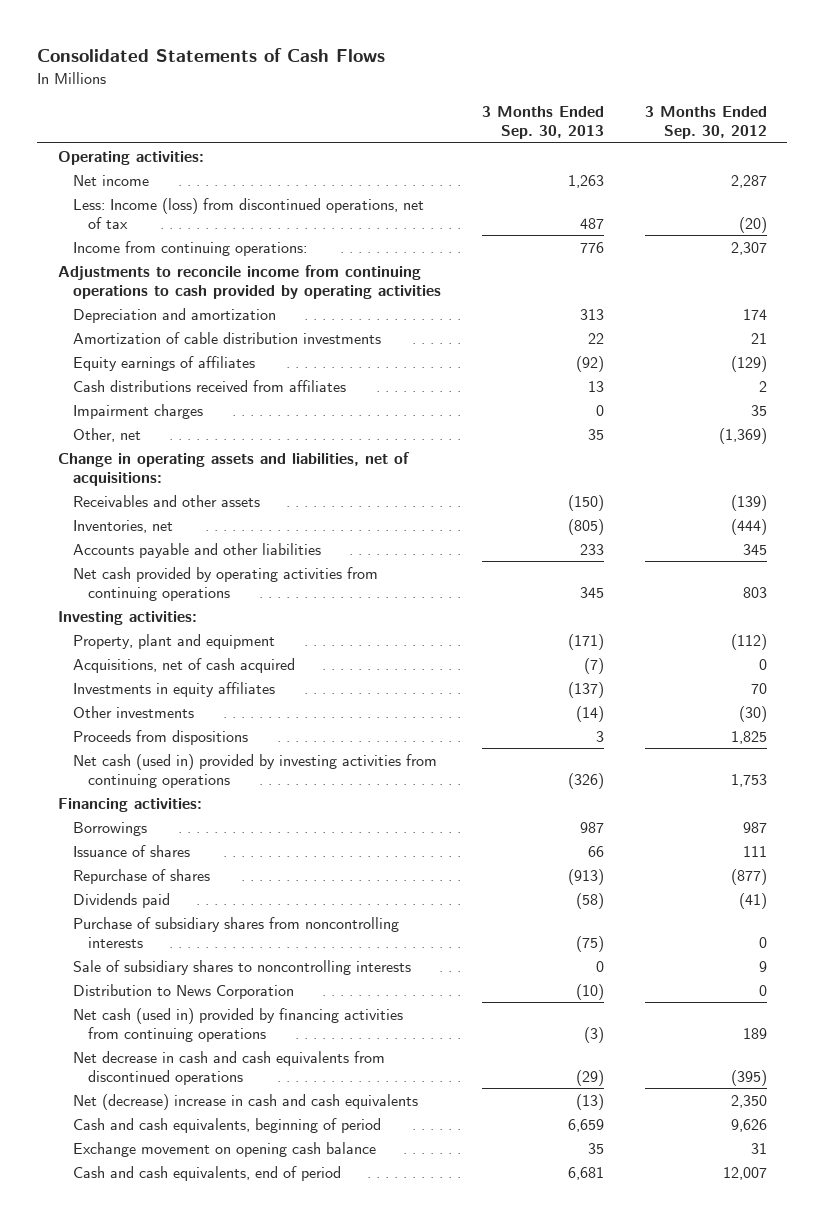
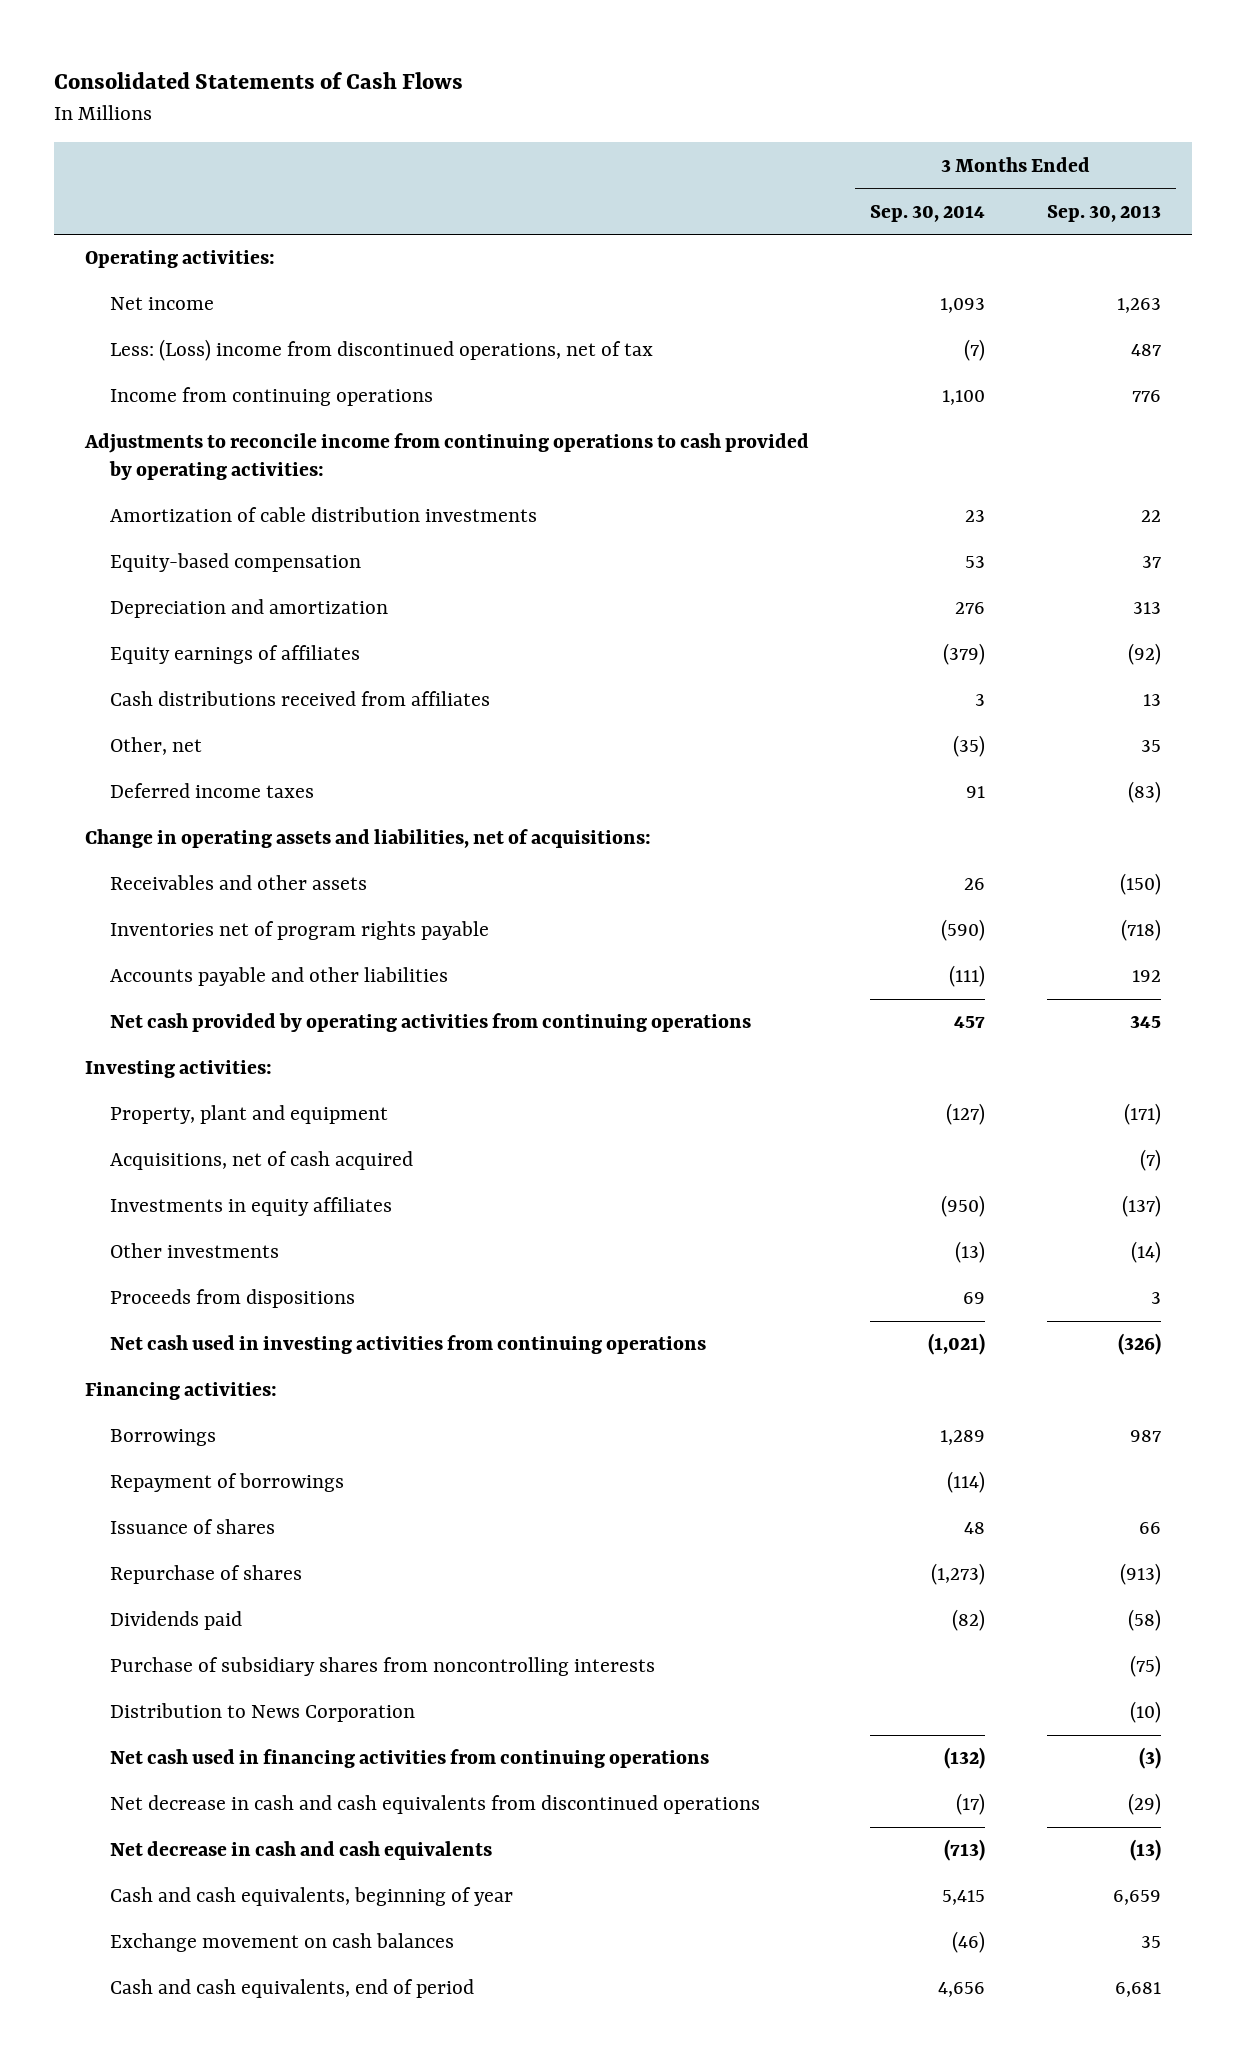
[644,106,767,140] 3 Months Ended Sep. 30, 2012 -> none
none -> [870,204,986,222] Sep. 30, 2014
[73,197,425,229] Less: Income (loss) from discontinued operations, net of tax -> [109,339,653,362] Less: (Loss) income from discontinued operations, net of tax
[73,240,308,256] Income from continuing operations: -> [109,387,433,407] Income from continuing operations
[57,264,442,299] Adjustments to reconcile income from continuing operations to cash provided by operating activities -> [83,433,809,481] Adjustments to reconcile income from continuing operations to cash provided by operating activities:
none -> [109,553,361,573] Equity-based compensation
[73,307,277,323] Depreciation and amortization -> [109,599,388,619] Depreciation and amortization
[73,403,204,419] Impairment charges -> none
none -> [109,783,314,799] Deferred income taxes
[73,519,174,533] Inventories, net -> none
none -> [109,921,489,941] Inventories net of program rights payable
[579,543,604,555] 233 -> [1131,970,1161,983] 192
[73,753,438,788] Net cash (used in) provided by investing activities from continuing operations -> [109,1335,706,1355] Net cash used in investing activities from continuing operations
none -> [109,1473,344,1493] Repayment of borrowings
[73,959,412,975] Sale of subsidiary shares to noncontrolling interests -> none
[73,1007,404,1042] Net cash (used in) provided by financing activities from continuing operations -> [109,1749,709,1769] Net cash used in financing activities from continuing operations
[73,1093,419,1110] Net (decrease) increase in cash and cash equivalents -> [109,1841,492,1861] Net decrease in cash and cash equivalents
[73,1117,382,1133] Cash and cash equivalents, beginning of period -> [109,1887,513,1907] Cash and cash equivalents, beginning of year
[73,1141,377,1157] Exchange movement on opening cash balance -> [109,1933,454,1953] Exchange movement on cash balances

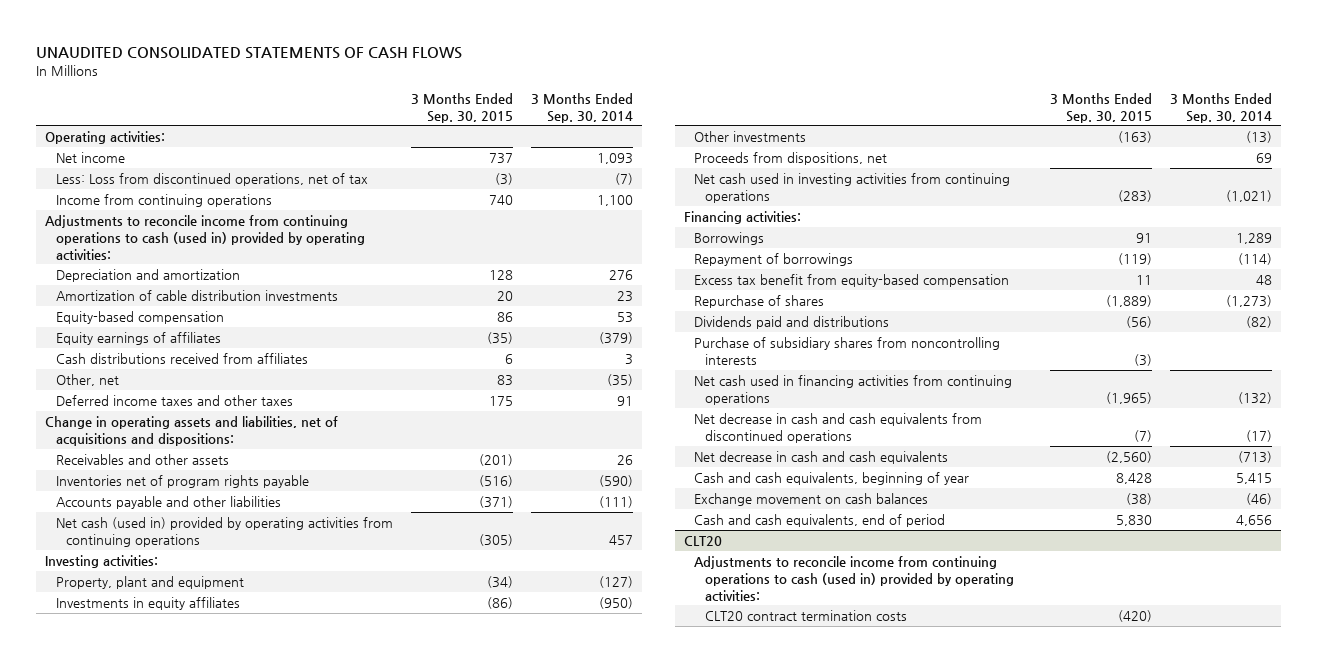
[53,71,463,89] Consolidated Statements of Cash Flows -> [36,46,463,59] UNAUDITED CONSOLIDATED STATEMENTS OF CASH FLOWS
[1046,204,1161,222] Sep. 30, 2013 -> none
none -> [410,92,513,123] 3 Months Ended Sep. 30, 2015
[109,339,653,362] Less: (Loss) income from discontinued operations, net of tax -> [55,173,368,187] Less: Loss from discontinued operations, net of tax
[83,433,809,481] Adjustments to reconcile income from continuing operations to cash provided by operating activities: -> [45,215,365,260] Adjustments to reconcile income from continuing operations to cash (used in) provided by operating activities:
[109,599,388,619] Depreciation and amortization -> [55,269,240,283] Depreciation and amortization
[109,783,314,799] Deferred income taxes -> [55,395,293,407] Deferred income taxes and other taxes
[84,829,651,849] Change in operating assets and liabilities, net of acquisitions: -> [45,416,339,446] Change in operating assets and liabilities, net of acquisitions and dispositions:
[109,1013,751,1033] Net cash provided by operating activities from continuing operations -> [55,517,393,547] Net cash (used in) provided by operating activities from continuing operations
[109,1151,413,1171] Acquisitions, net of cash acquired -> none
[109,1289,355,1309] Proceeds from dispositions -> [694,152,888,166] Proceeds from dispositions, net
[109,1519,275,1535] Issuance of shares -> none
none -> [694,274,1010,288] Excess tax benefit from equity-based compensation
[109,1611,242,1631] Dividends paid -> [694,316,890,330] Dividends paid and distributions
[109,1703,415,1723] Distribution to News Corporation -> none
none -> [684,536,723,547] CLT20
none -> [694,556,1014,601] Adjustments to reconcile income from continuing operations to cash (used in) provided by operating activities:
none -> [704,610,907,622] CLT20 contract termination costs

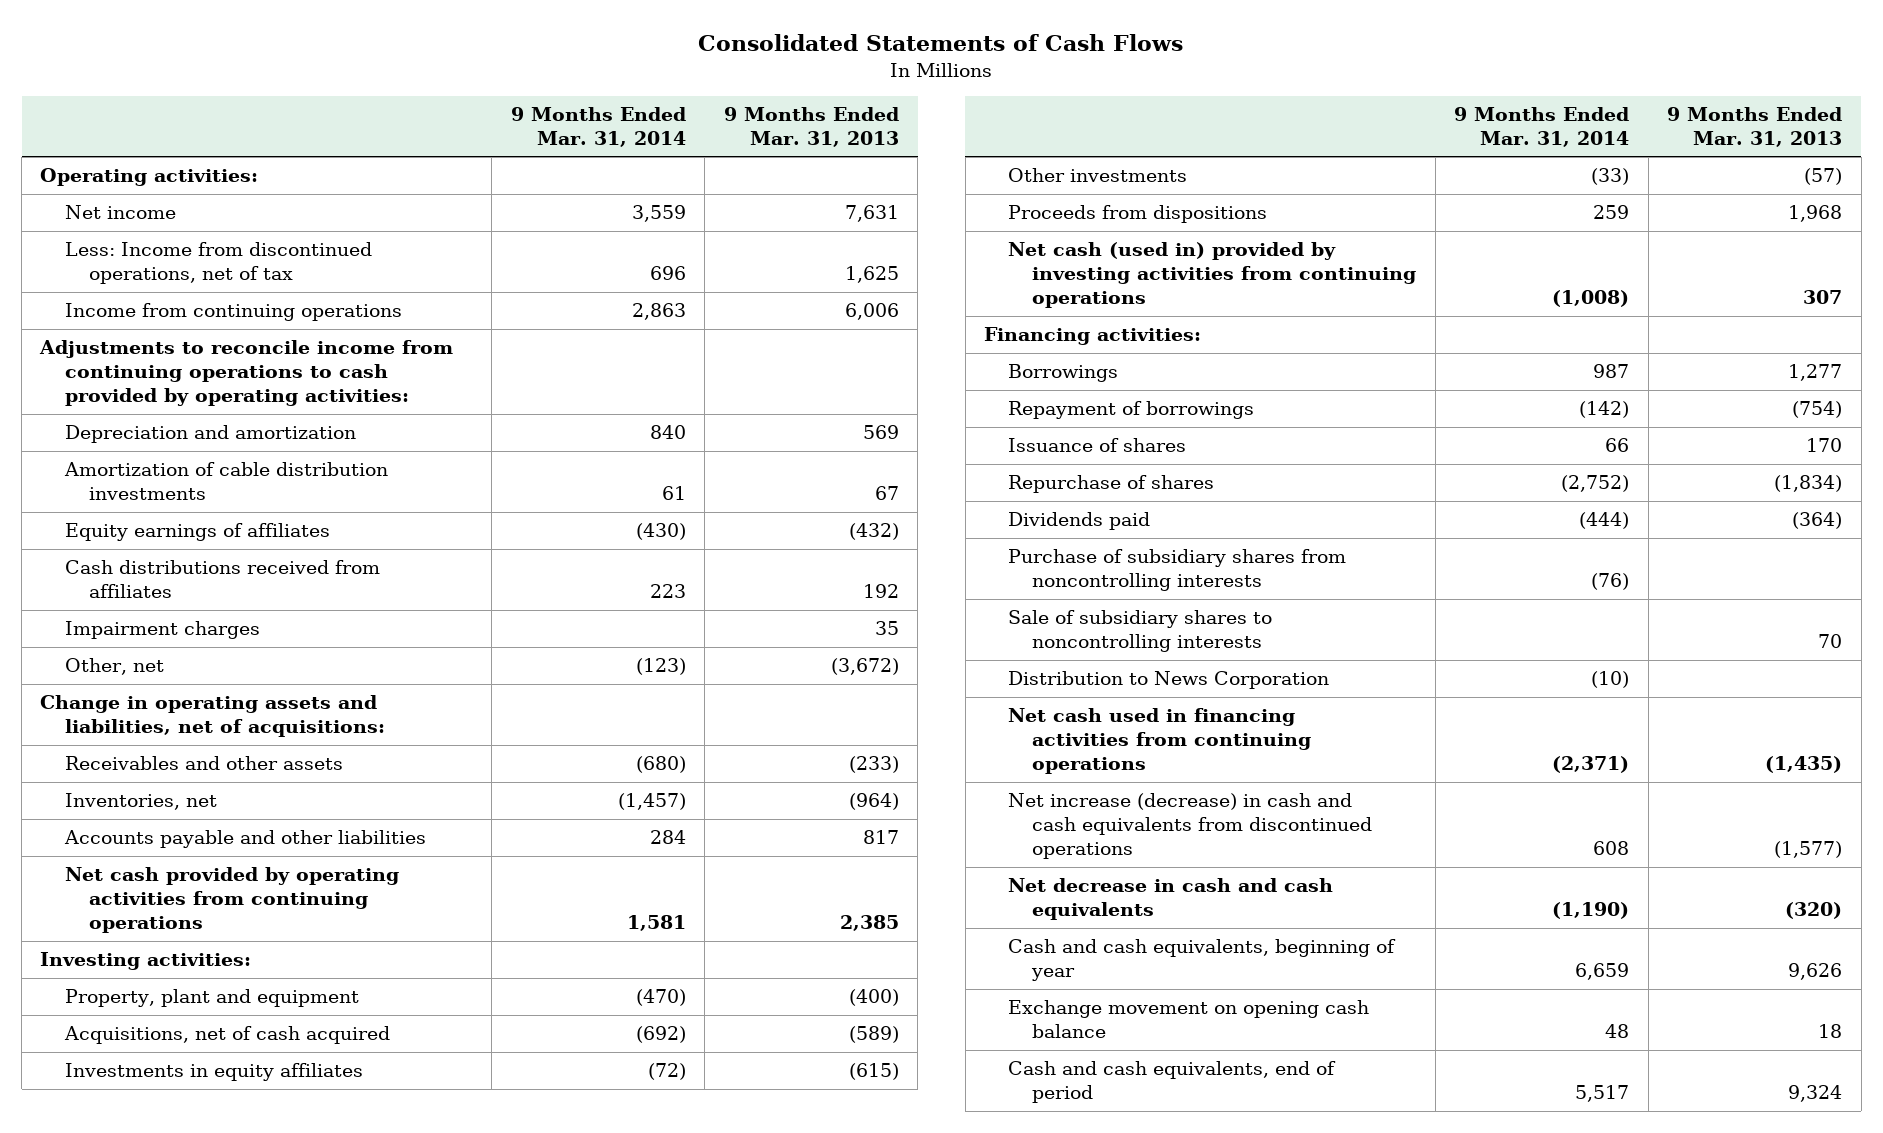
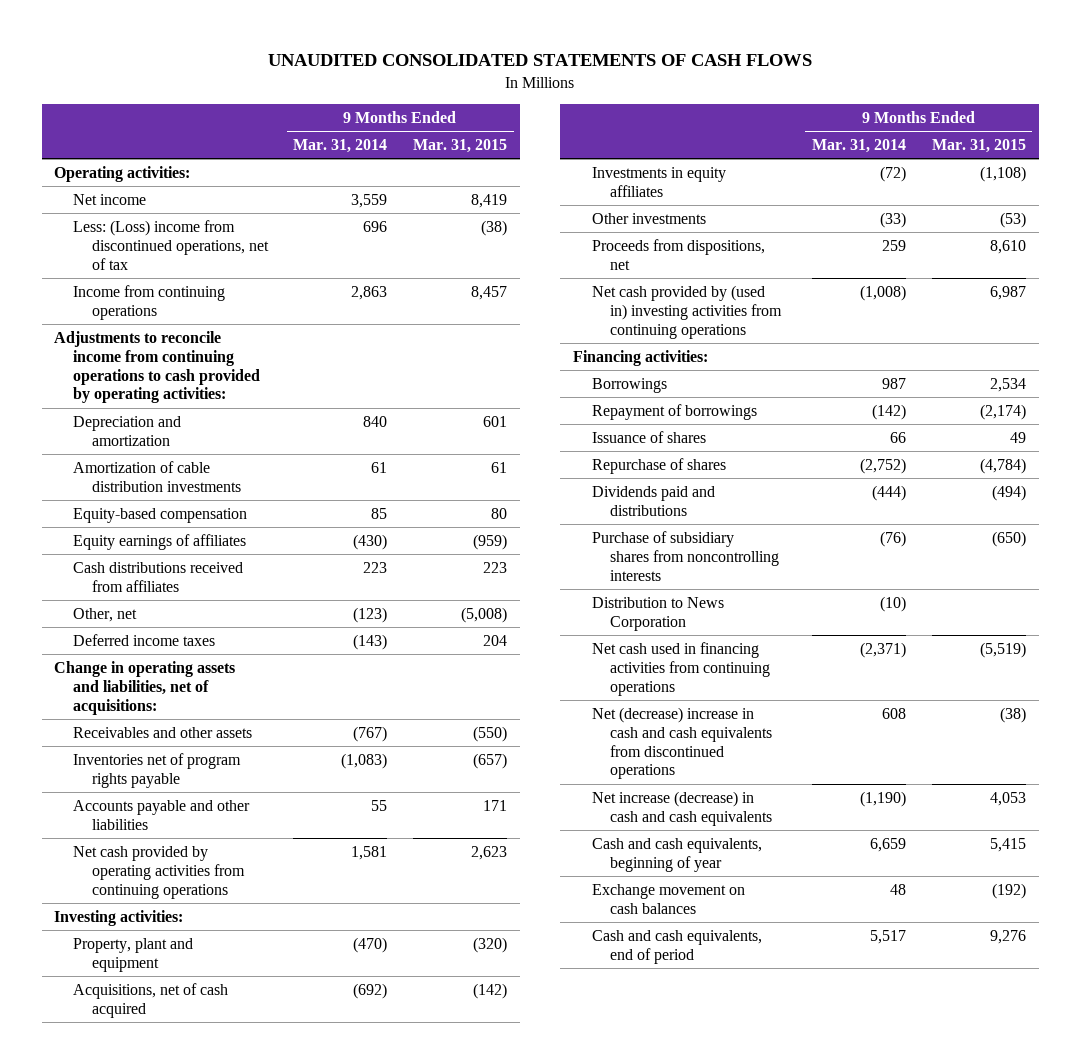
[698,33,1184,51] Consolidated Statements of Cash Flows -> [268,54,813,67] UNAUDITED CONSOLIDATED STATEMENTS OF CASH FLOWS
[723,106,899,147] 9 Months Ended Mar. 31, 2013 -> none
none -> [413,138,508,153] Mar. 31, 2015
[64,242,372,285] Less: Income from discontinued operations, net of tax -> [72,219,269,270] Less: (Loss) income from discontinued operations, net of tax
none -> [72,507,247,523] Equity-based compensation
[64,621,260,640] Impairment charges -> none
none -> [72,633,215,646] Deferred income taxes
[64,793,217,811] Inventories, net -> none
[635,756,686,774] (680) -> [353,725,388,742] (767)
none -> [72,752,241,788] Inventories net of program rights payable
[649,830,686,845] 284 -> [371,799,388,811] 55
[1008,205,1268,224] Proceeds from dispositions -> [591,238,765,270] Proceeds from dispositions, net
[1008,242,1417,309] Net cash (used in) provided by investing activities from continuing operations -> [591,284,783,339] Net cash provided by (used in) investing activities from continuing operations
[1008,512,1151,531] Dividends paid -> [591,485,715,516] Dividends paid and distributions
[1008,610,1273,653] Sale of subsidiary shares to noncontrolling interests -> none
[1008,793,1373,860] Net increase (decrease) in cash and cash equivalents from discontinued operations -> [591,706,773,780] Net (decrease) increase in cash and cash equivalents from discontinued operations
[1008,878,1334,921] Net decrease in cash and cash equivalents -> [591,790,773,826] Net increase (decrease) in cash and cash equivalents
[1008,1000,1370,1039] Exchange movement on opening cash balance -> [591,883,745,914] Exchange movement on cash balances

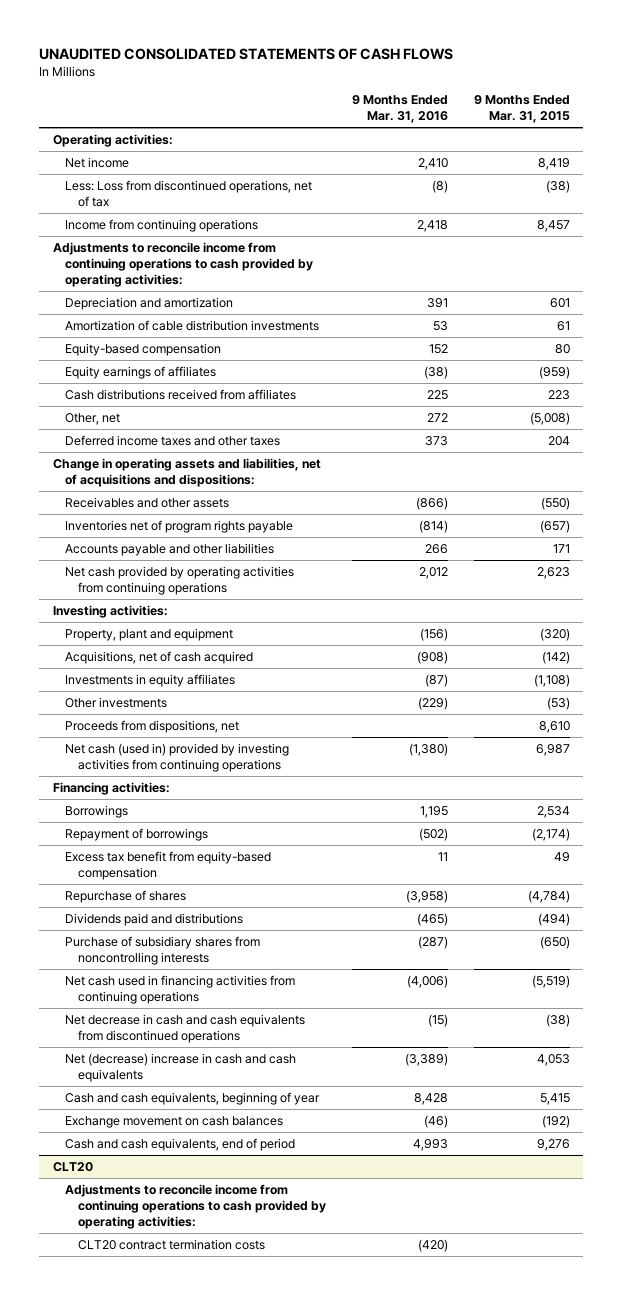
[293,138,388,153] Mar. 31, 2014 -> none
none -> [351,95,448,124] 9 Months Ended Mar. 31, 2016
[72,219,269,270] Less: (Loss) income from discontinued operations, net of tax -> [65,180,313,208] Less: Loss from discontinued operations, net of tax
[72,633,215,646] Deferred income taxes -> [65,435,281,447] Deferred income taxes and other taxes
[54,660,236,715] Change in operating assets and liabilities, net of acquisitions: -> [52,458,321,488] Change in operating assets and liabilities, net of acquisitions and dispositions:
[591,284,783,339] Net cash provided by (used in) investing activities from continuing operations -> [65,743,290,773] Net cash (used in) provided by investing activities from continuing operations
[591,430,706,443] Issuance of shares -> none
none -> [65,851,272,881] Excess tax benefit from equity-based compensation
[591,596,724,631] Distribution to News Corporation -> none
[591,706,773,780] Net (decrease) increase in cash and cash equivalents from discontinued operations -> [65,1014,306,1044] Net decrease in cash and cash equivalents from discontinued operations
[591,790,773,826] Net increase (decrease) in cash and cash equivalents -> [65,1053,297,1083] Net (decrease) increase in cash and cash equivalents
none -> [52,1162,93,1173] CLT20
none -> [65,1184,326,1229] Adjustments to reconcile income from continuing operations to cash provided by operating activities:
none -> [77,1239,265,1251] CLT20 contract termination costs

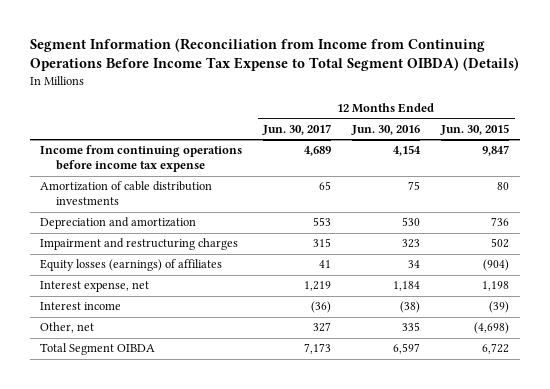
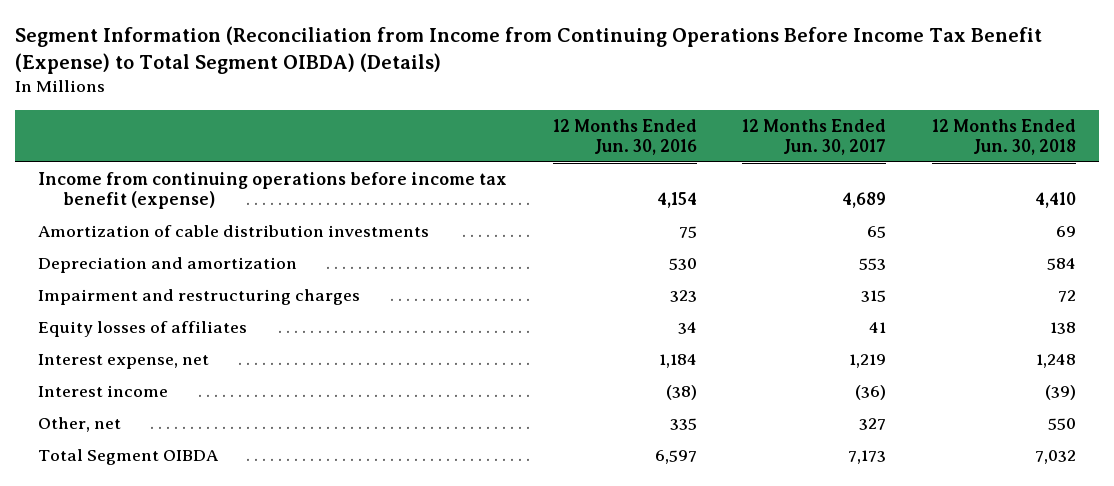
[29,37,519,72] Segment Information (Reconciliation from Income from Continuing Operations Before Income Tax Expense to Total Segment OIBDA) (Details) -> [15,26,1043,75] Segment Information (Reconciliation from Income from Continuing Operations Before Income Tax Benefit (Expense) to Total Segment OIBDA) (Details)
[440,123,510,135] Jun. 30, 2015 -> none
none -> [931,118,1076,156] 12 Months Ended Jun. 30, 2018
[40,145,243,173] Income from continuing operations before income tax expense -> [38,171,508,210] Income from continuing operations before income tax benefit (expense)
[40,259,223,272] Equity losses (earnings) of affiliates -> [38,320,248,337] Equity losses of affiliates

